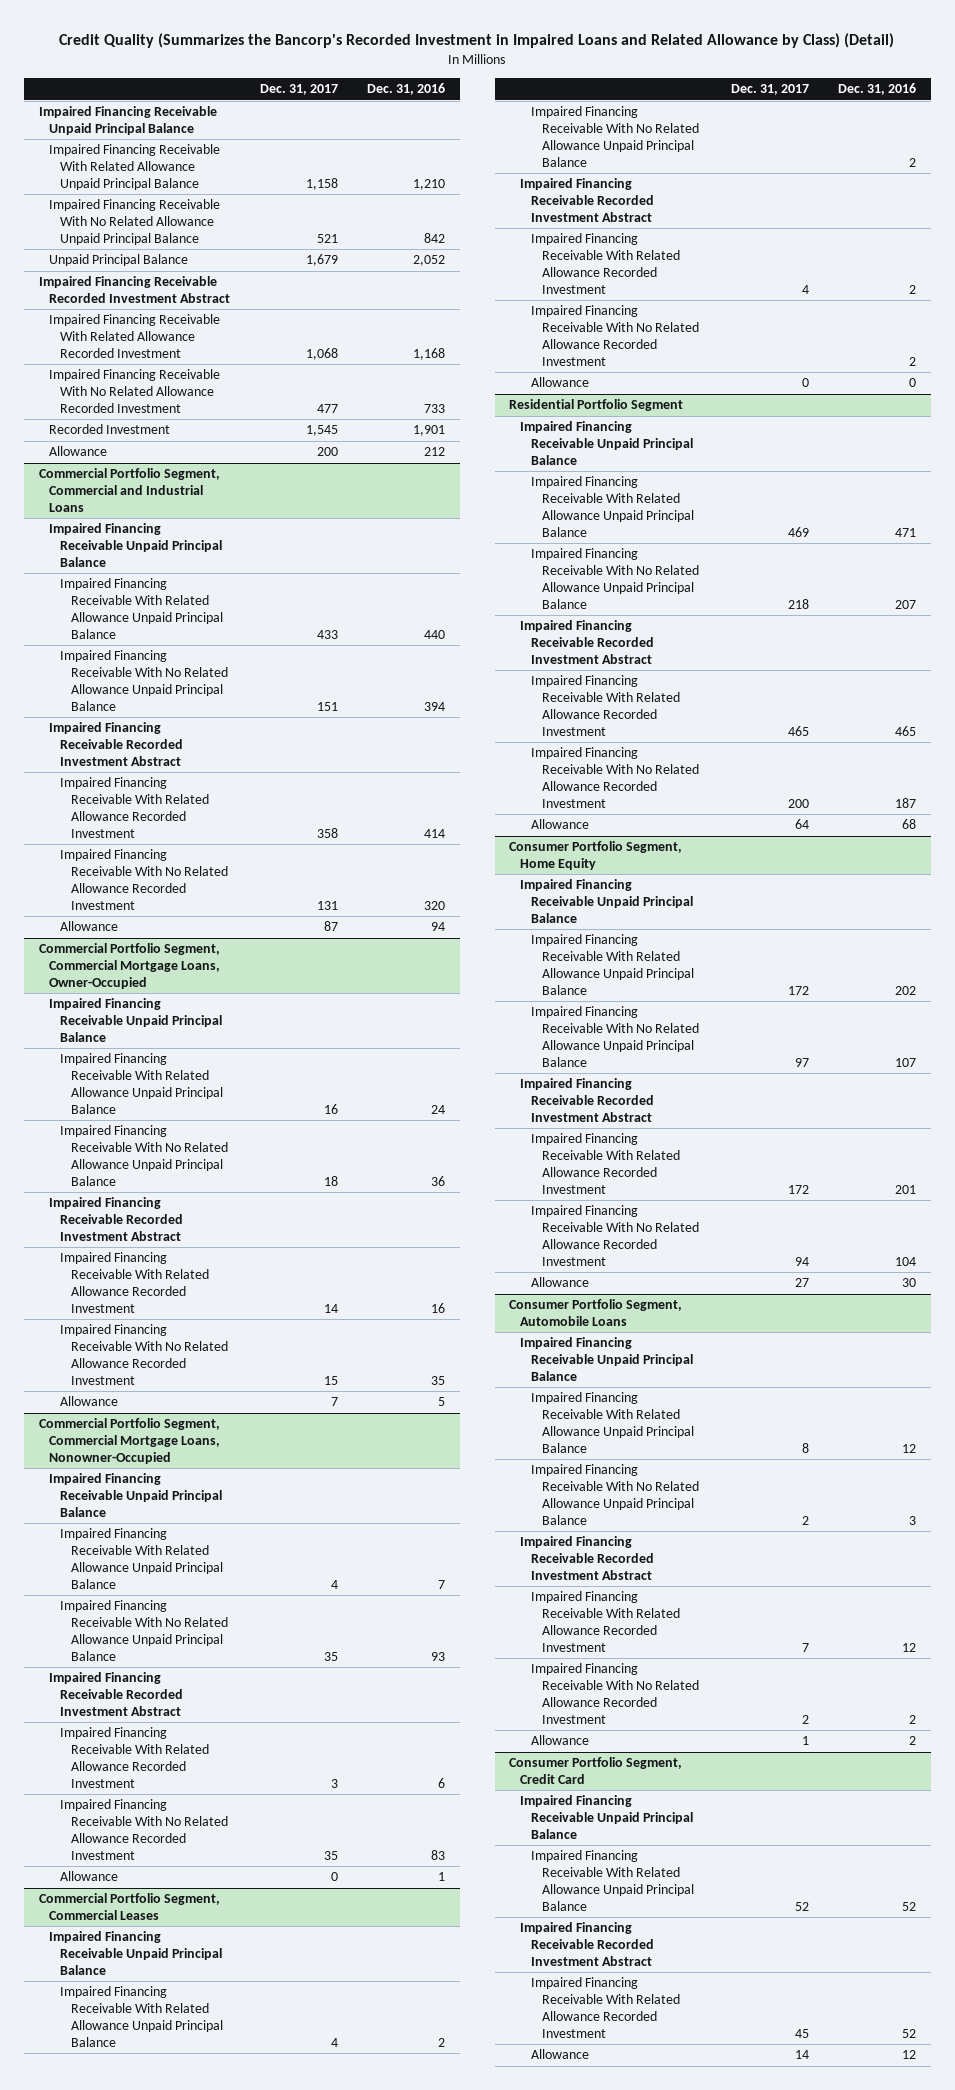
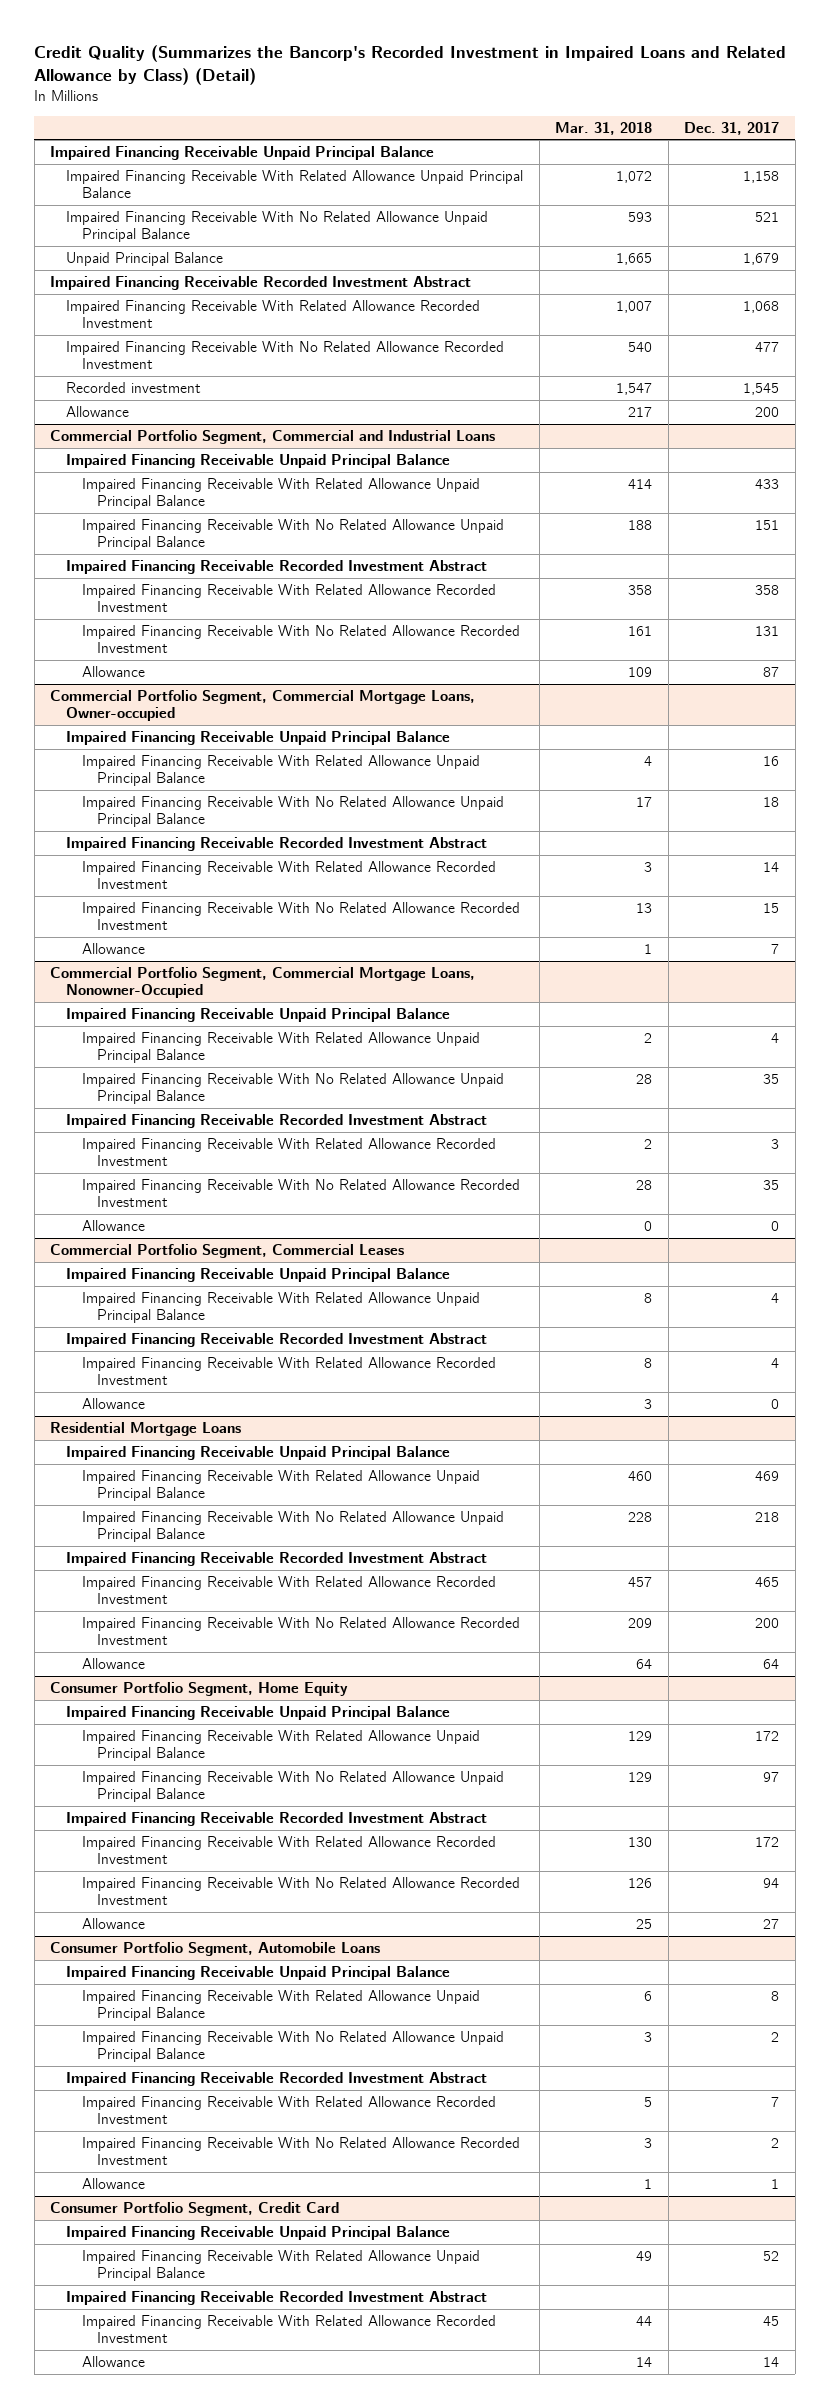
[367,83,446,96] Dec. 31, 2016 -> none
none -> [555,121,653,135] Mar. 31, 2018
[49,424,171,435] Recorded Investment -> [66,381,202,393] Recorded investment
[38,943,221,989] Commercial Portfolio Segment, Commercial Mortgage Loans, Owner-Occupied -> [50,689,476,722] Commercial Portfolio Segment, Commercial Mortgage Loans, Owner-occupied
[530,106,699,167] Impaired Financing Receivable With No Related Allowance Unpaid Principal Balance -> none
[530,305,699,366] Impaired Financing Receivable With No Related Allowance Recorded Investment -> none
[509,399,684,412] Residential Portfolio Segment -> [50,1421,242,1436] Residential Mortgage Loans

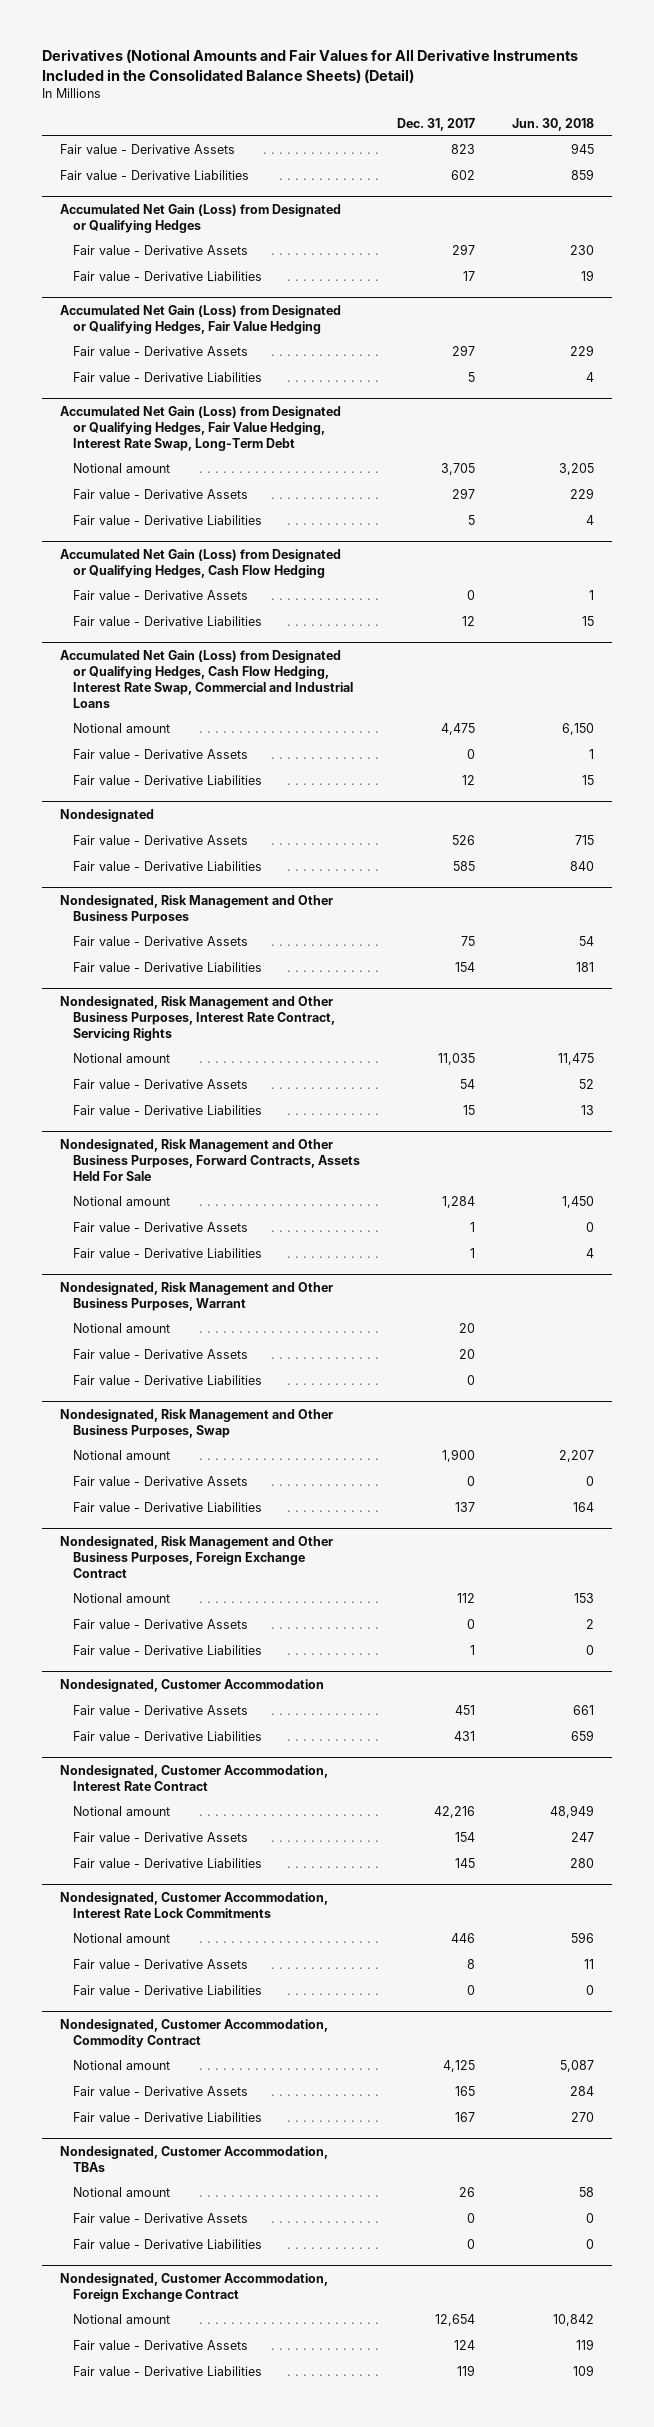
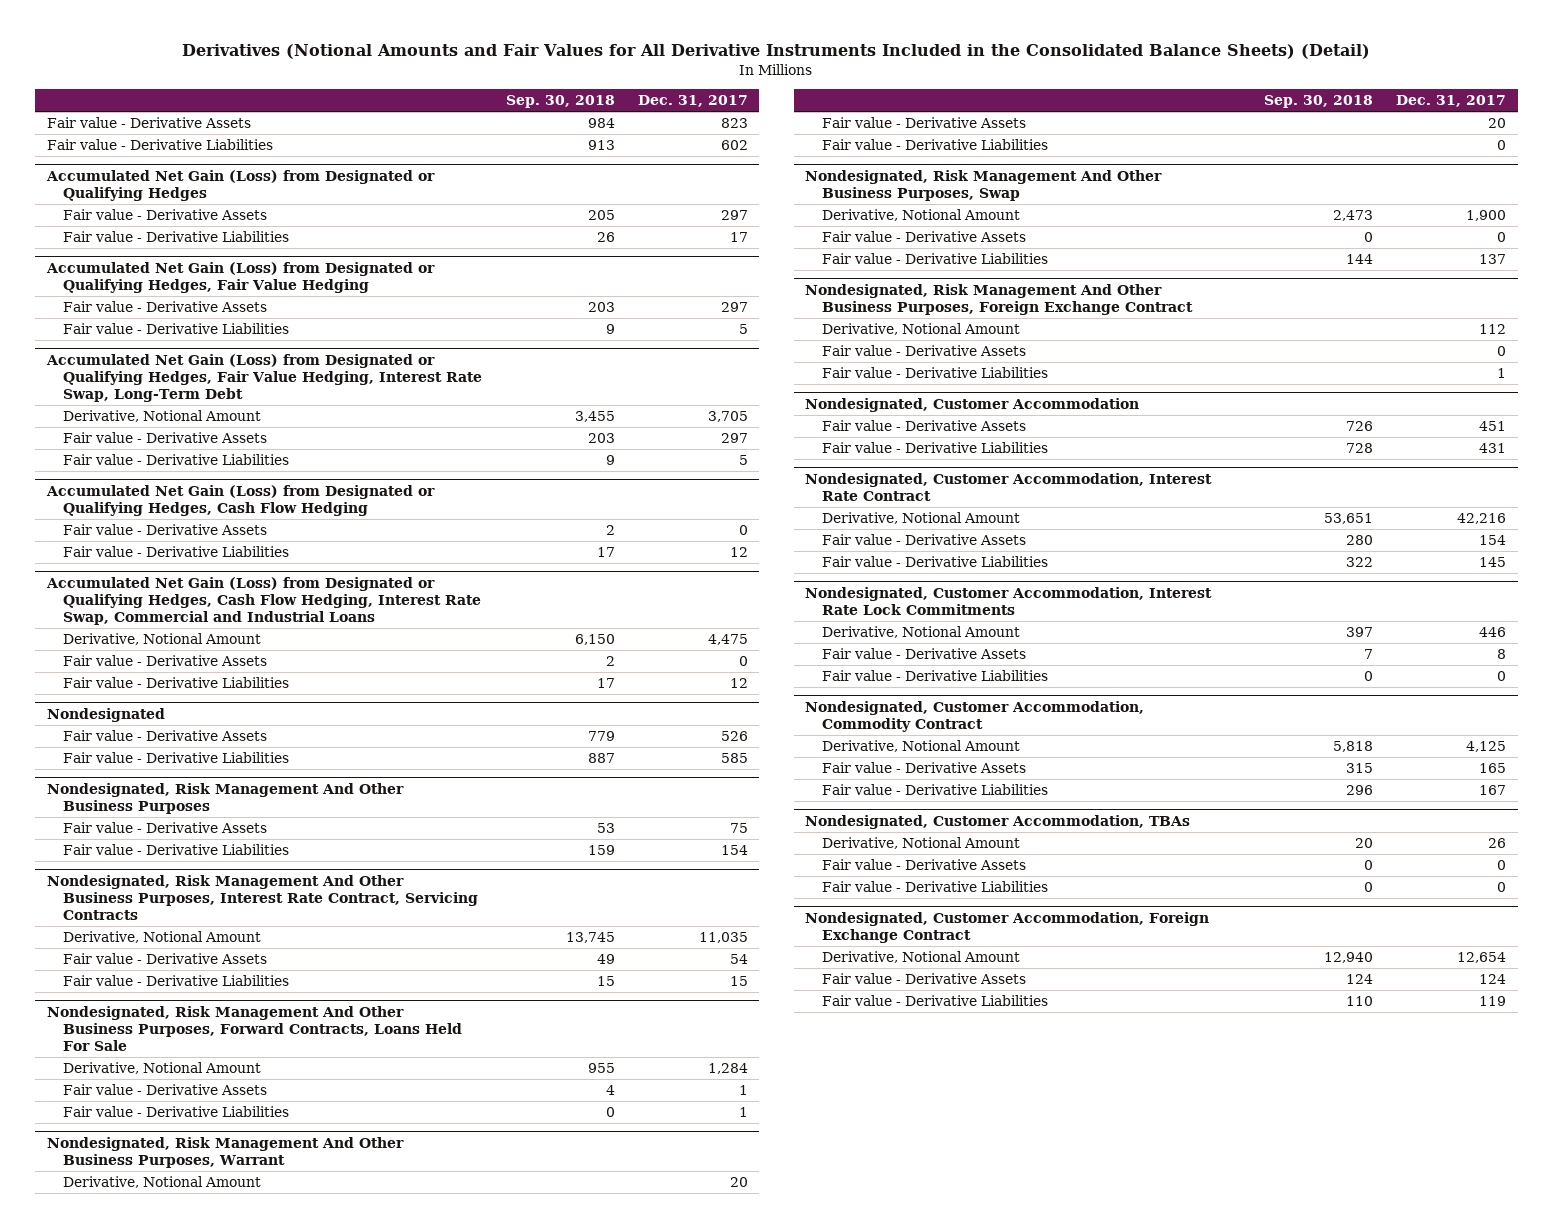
[511,117,594,131] Jun. 30, 2018 -> none
none -> [505,94,615,108] Sep. 30, 2018
[73,463,171,474] Notional amount -> [63,410,262,423] Derivative, Notional Amount
[73,723,171,734] Notional amount -> [63,633,262,646] Derivative, Notional Amount
[59,895,333,925] Nondesignated, Risk Management and Other Business Purposes -> [46,782,404,815] Nondesignated, Risk Management And Other Business Purposes
[59,996,336,1041] Nondesignated, Risk Management and Other Business Purposes, Interest Rate Contract, Servicing Rights -> [46,874,479,921] Nondesignated, Risk Management And Other Business Purposes, Interest Rate Contract, Servicing Contracts
[73,1053,171,1064] Notional amount -> [63,931,262,944] Derivative, Notional Amount
[59,1139,361,1181] Nondesignated, Risk Management and Other Business Purposes, Forward Contracts, Assets Held For Sale -> [46,1005,463,1052] Nondesignated, Risk Management And Other Business Purposes, Forward Contracts, Loans Held For Sale
[73,1196,171,1207] Notional amount -> [63,1062,262,1075] Derivative, Notional Amount
[59,1282,333,1312] Nondesignated, Risk Management and Other Business Purposes, Warrant -> [46,1136,404,1169] Nondesignated, Risk Management And Other Business Purposes, Warrant
[73,1323,171,1334] Notional amount -> [63,1176,262,1189] Derivative, Notional Amount
[59,1409,333,1439] Nondesignated, Risk Management and Other Business Purposes, Swap -> [805,169,1163,202] Nondesignated, Risk Management And Other Business Purposes, Swap
[73,1450,171,1461] Notional amount -> [821,209,1020,222] Derivative, Notional Amount
[59,1536,333,1578] Nondesignated, Risk Management and Other Business Purposes, Foreign Exchange Contract -> [805,283,1193,316] Nondesignated, Risk Management And Other Business Purposes, Foreign Exchange Contract
[73,1593,171,1604] Notional amount -> [821,323,1020,336] Derivative, Notional Amount
[73,1806,171,1817] Notional amount -> [821,512,1020,525] Derivative, Notional Amount
[73,1933,171,1944] Notional amount -> [821,626,1020,639] Derivative, Notional Amount
[73,2060,171,2071] Notional amount -> [821,740,1020,753] Derivative, Notional Amount
[73,2187,171,2198] Notional amount -> [821,837,1020,850] Derivative, Notional Amount
[73,2314,171,2325] Notional amount -> [821,951,1020,964] Derivative, Notional Amount

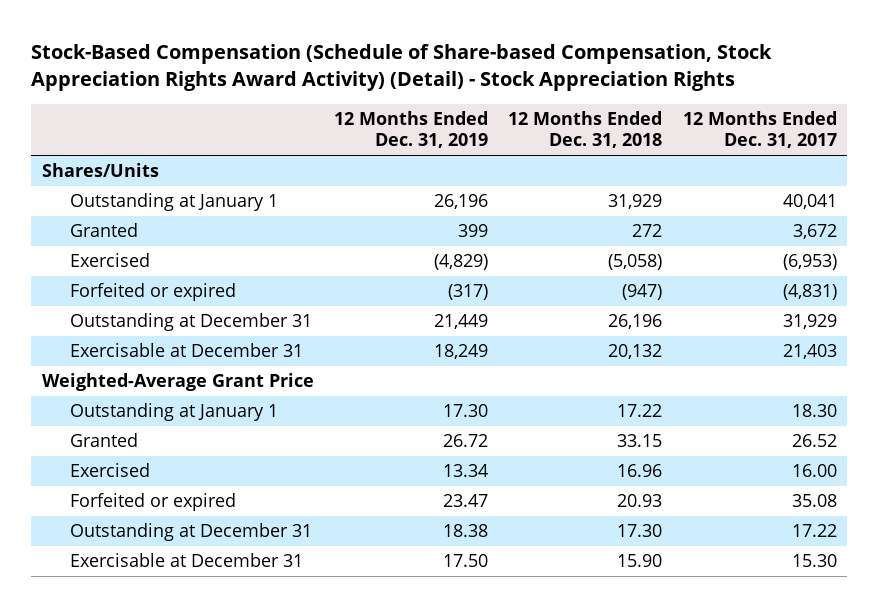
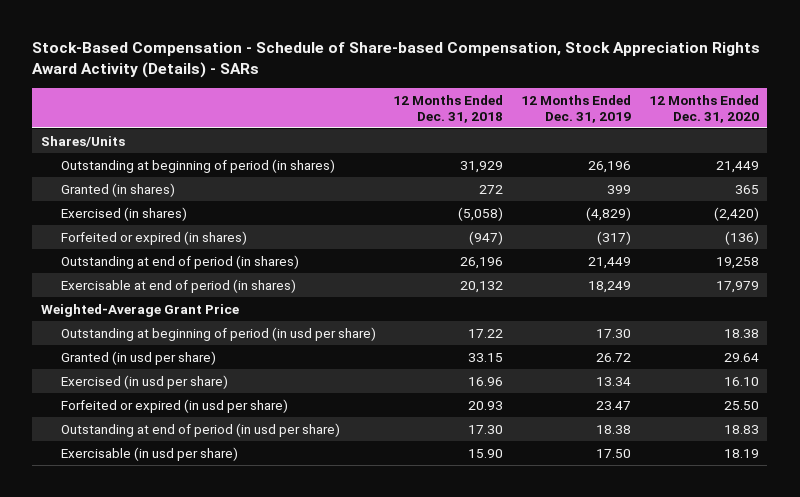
[31,43,773,92] Stock-Based Compensation (Schedule of Share-based Compensation, Stock Appreciation Rights Award Activity) (Detail) - Stock Appreciation Rights -> [32,42,761,79] Stock-Based Compensation - Schedule of Share-based Compensation, Stock Appreciation Rights Award Activity (Details) - SARs
[682,110,837,149] 12 Months Ended Dec. 31, 2017 -> none
none -> [648,94,759,123] 12 Months Ended Dec. 31, 2020
[69,193,278,212] Outstanding at January 1 -> [60,158,335,173] Outstanding at beginning of period (in shares)
[69,223,138,238] Granted -> [60,182,175,197] Granted (in shares)
[69,253,150,268] Exercised -> [60,206,187,221] Exercised (in shares)
[69,283,236,302] Forfeited or expired -> [60,230,247,245] Forfeited or expired (in shares)
[69,313,312,332] Outstanding at December 31 -> [60,254,299,269] Outstanding at end of period (in shares)
[69,343,303,358] Exercisable at December 31 -> [60,278,296,293] Exercisable at end of period (in shares)
[69,403,278,422] Outstanding at January 1 -> [60,326,376,341] Outstanding at beginning of period (in usd per share)
[69,433,138,448] Granted -> [60,350,216,365] Granted (in usd per share)
[69,463,150,478] Exercised -> [60,374,228,389] Exercised (in usd per share)
[69,493,236,512] Forfeited or expired -> [60,398,288,413] Forfeited or expired (in usd per share)
[69,523,312,542] Outstanding at December 31 -> [60,422,340,437] Outstanding at end of period (in usd per share)
[69,553,303,568] Exercisable at December 31 -> [60,446,238,461] Exercisable (in usd per share)

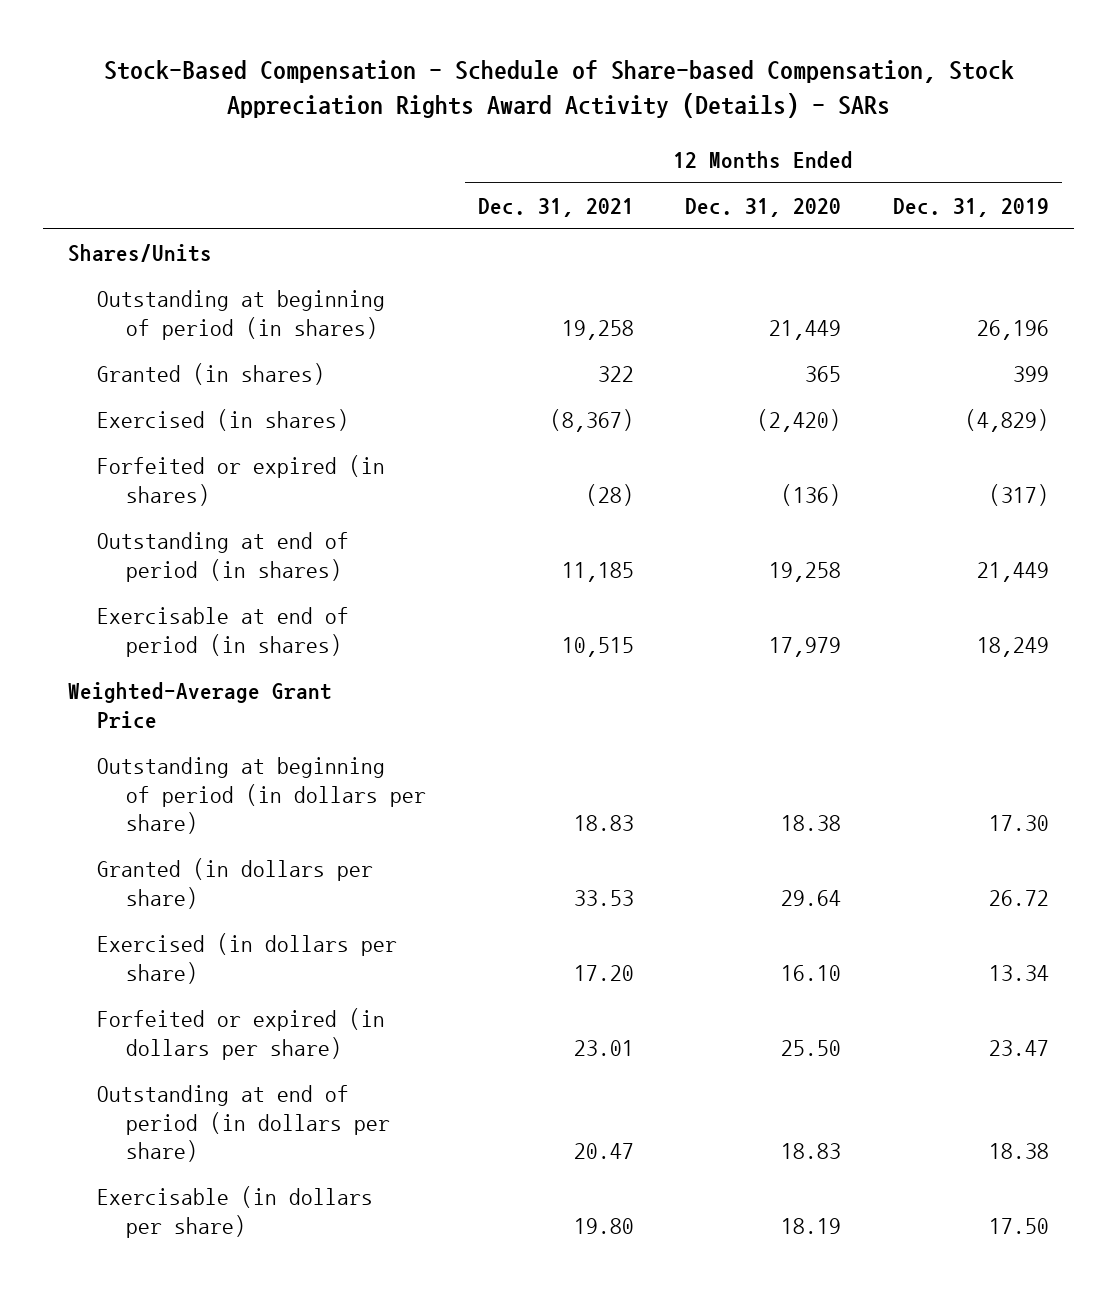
[393,94,504,123] 12 Months Ended Dec. 31, 2018 -> none
none -> [477,197,634,217] Dec. 31, 2021
[60,326,376,341] Outstanding at beginning of period (in usd per share) -> [97,757,427,835] Outstanding at beginning of period (in dollars per share)
[60,350,216,365] Granted (in usd per share) -> [97,858,374,909] Granted (in dollars per share)
[60,374,228,389] Exercised (in usd per share) -> [97,933,398,984] Exercised (in dollars per share)
[60,398,288,413] Forfeited or expired (in usd per share) -> [97,1008,386,1060] Forfeited or expired (in dollars per share)
[60,422,340,437] Outstanding at end of period (in usd per share) -> [97,1085,391,1163] Outstanding at end of period (in dollars per share)
[60,446,238,461] Exercisable (in usd per share) -> [97,1186,374,1238] Exercisable (in dollars per share)

